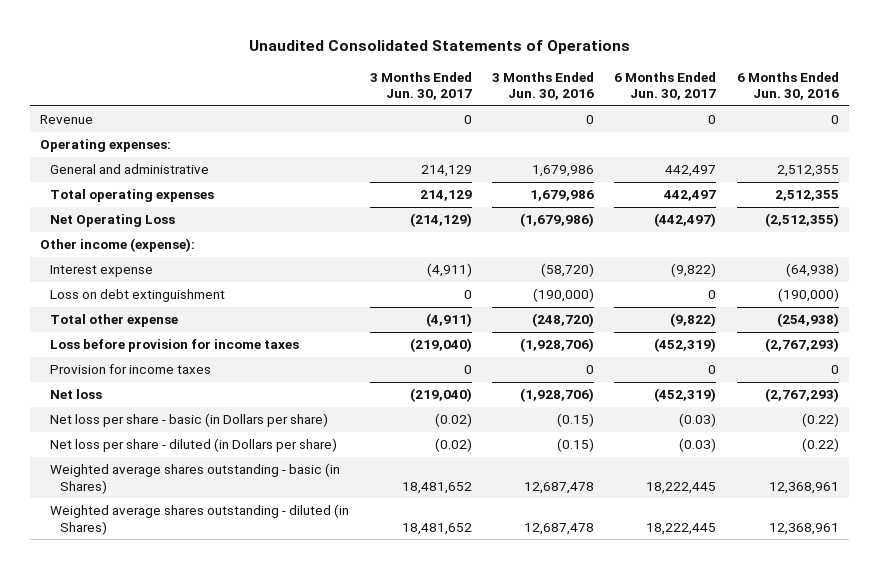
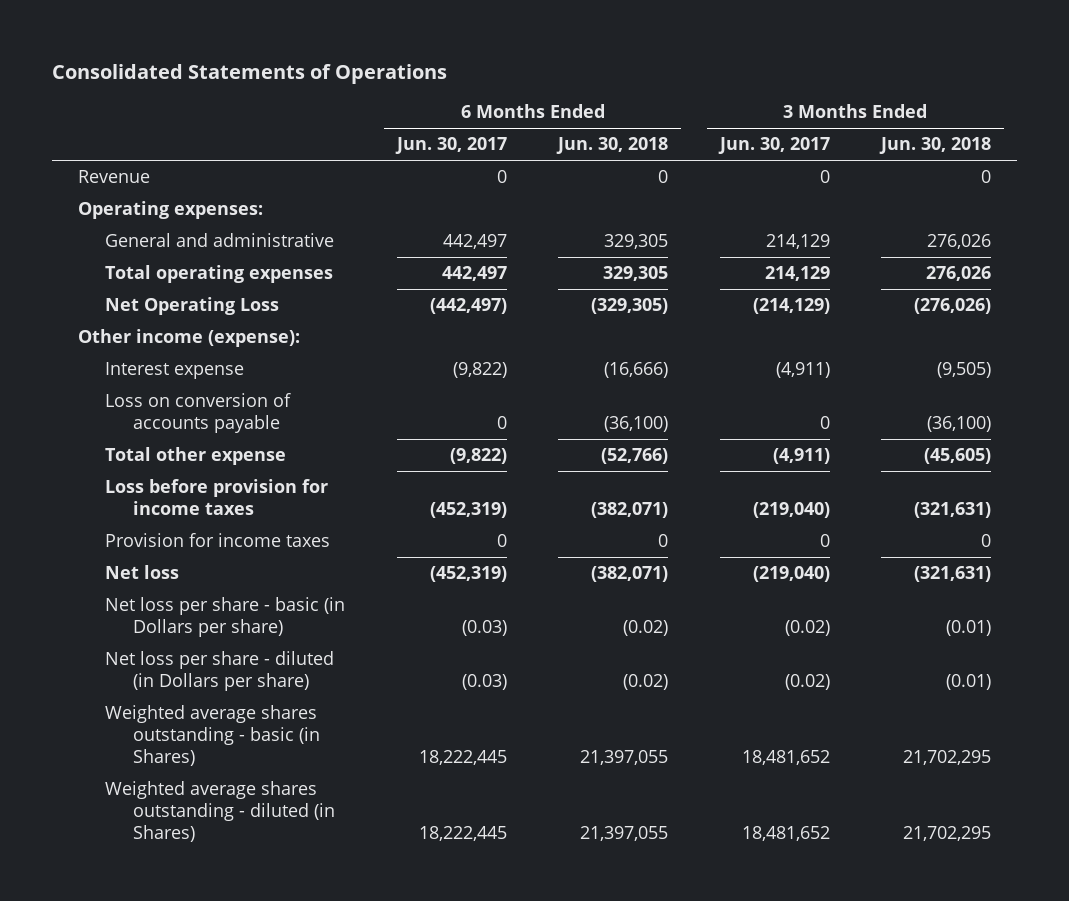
[248,40,630,55] Unaudited Consolidated Statements of Operations -> [52,64,448,85] Consolidated Statements of Operations
[492,71,595,101] 3 Months Ended Jun. 30, 2016 -> none
[736,71,839,101] 6 Months Ended Jun. 30, 2016 -> none
none -> [556,137,669,155] Jun. 30, 2018
none -> [879,137,992,155] Jun. 30, 2018
[50,289,226,303] Loss on debt extinguishment -> none
none -> [105,393,292,434] Loss on conversion of accounts payable

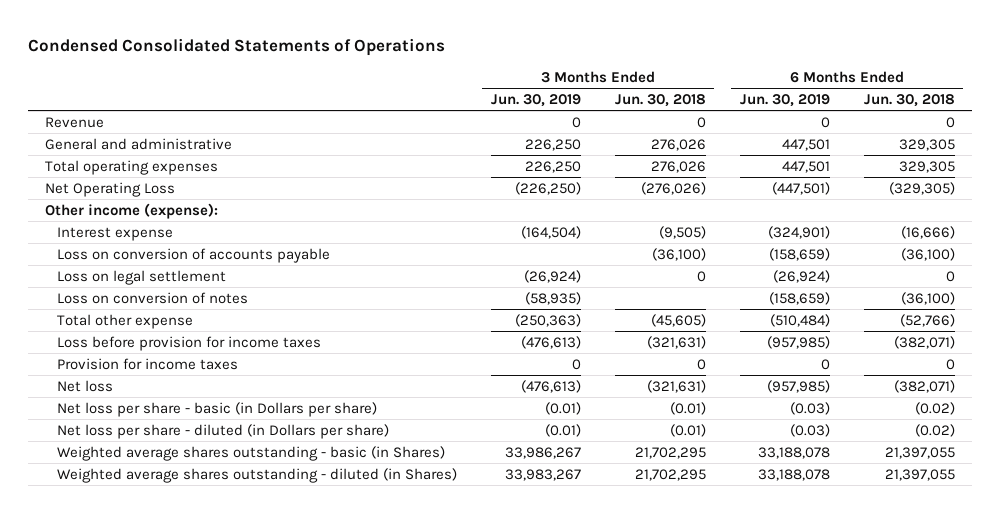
[52,64,448,85] Consolidated Statements of Operations -> [28,38,446,57] Condensed Consolidated Statements of Operations
[394,137,507,155] Jun. 30, 2017 -> none
[717,137,830,155] Jun. 30, 2017 -> none
none -> [490,94,581,108] Jun. 30, 2019
none -> [739,94,830,108] Jun. 30, 2019
[77,201,263,220] Operating expenses: -> none
none -> [56,269,226,285] Loss on legal settlement
none -> [56,291,248,304] Loss on conversion of notes

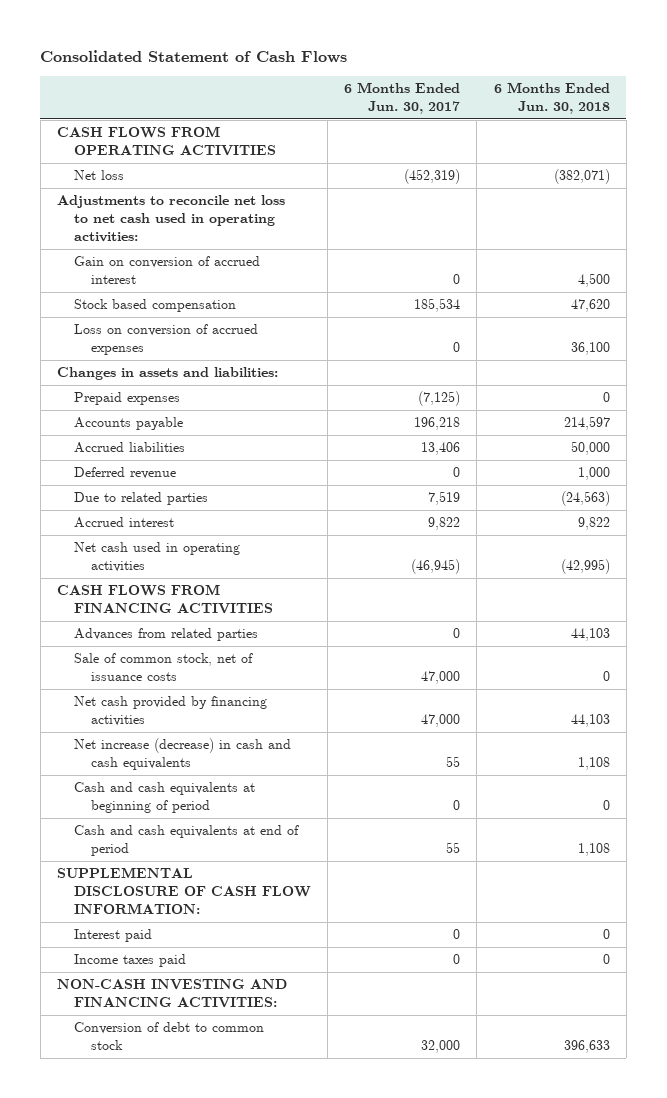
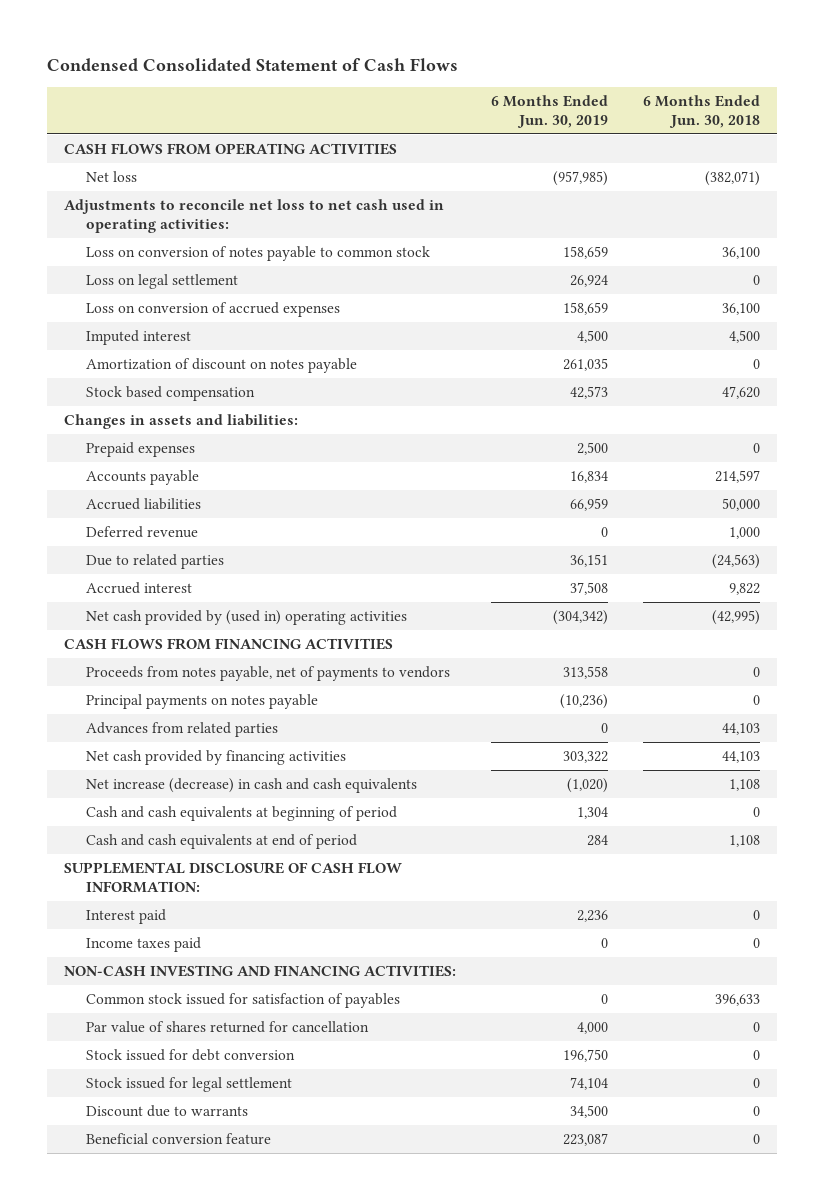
[40,49,348,63] Consolidated Statement of Cash Flows -> [46,58,458,72] Condensed Consolidated Statement of Cash Flows
[344,82,461,114] 6 Months Ended Jun. 30, 2017 -> none
none -> [491,94,609,128] 6 Months Ended Jun. 30, 2019
[74,256,261,285] Gain on conversion of accrued interest -> [85,246,430,262] Loss on conversion of notes payable to common stock
[577,273,610,288] 4,500 -> [721,247,760,260] 36,100
none -> [85,274,238,290] Loss on legal settlement
none -> [85,330,191,346] Imputed interest
none -> [85,358,357,374] Amortization of discount on notes payable
[74,299,237,313] Stock based compensation -> [85,386,255,402] Stock based compensation
[74,542,241,573] Net cash used in operating activities -> [85,610,407,626] Net cash provided by (used in) operating activities
none -> [85,666,450,682] Proceeds from notes payable, net of payments to vendors
none -> [85,694,318,710] Principal payments on notes payable
[74,653,254,682] Sale of common stock, net of issuance costs -> none
[74,1022,265,1051] Conversion of debt to common stock -> [85,993,400,1009] Common stock issued for satisfaction of payables
none -> [85,1021,369,1034] Par value of shares returned for cancellation
none -> [85,1049,295,1062] Stock issued for debt conversion
none -> [85,1077,292,1093] Stock issued for legal settlement
none -> [85,1105,248,1118] Discount due to warrants
none -> [85,1133,271,1146] Beneficial conversion feature

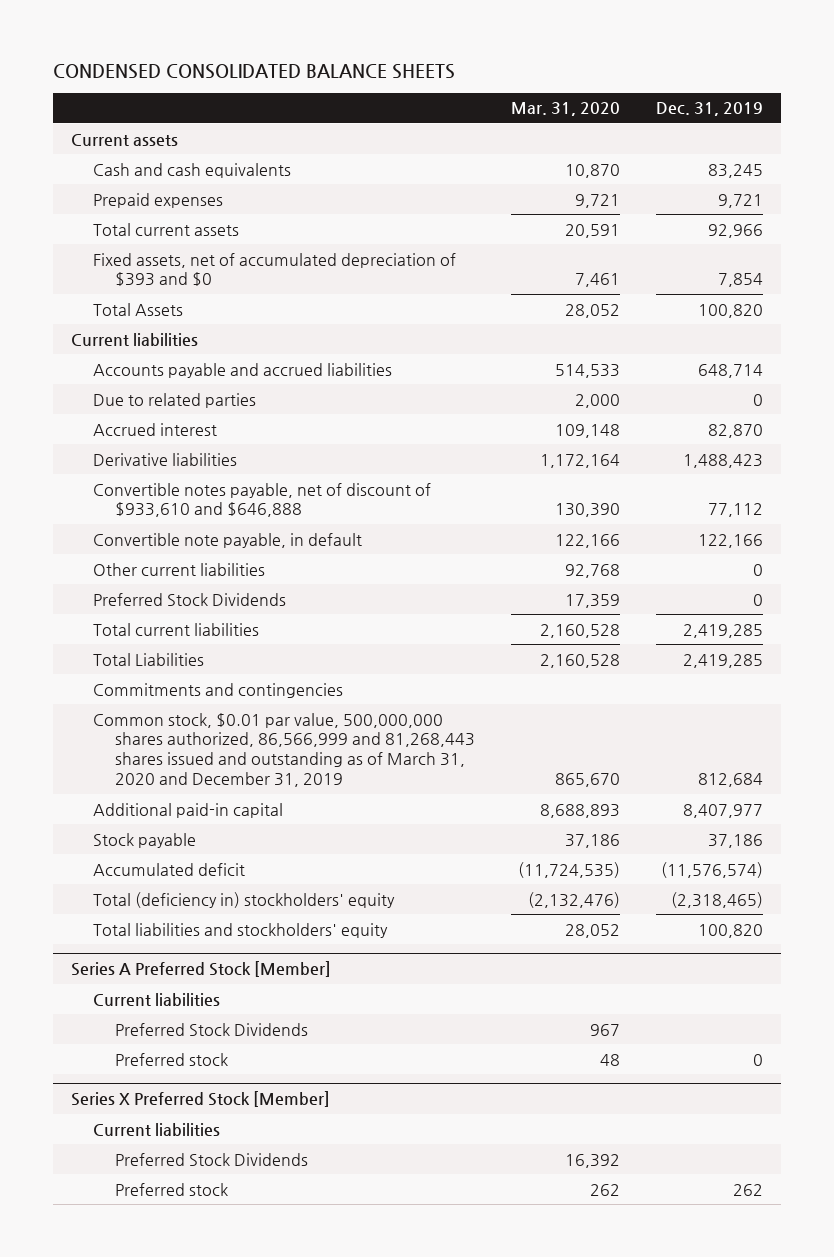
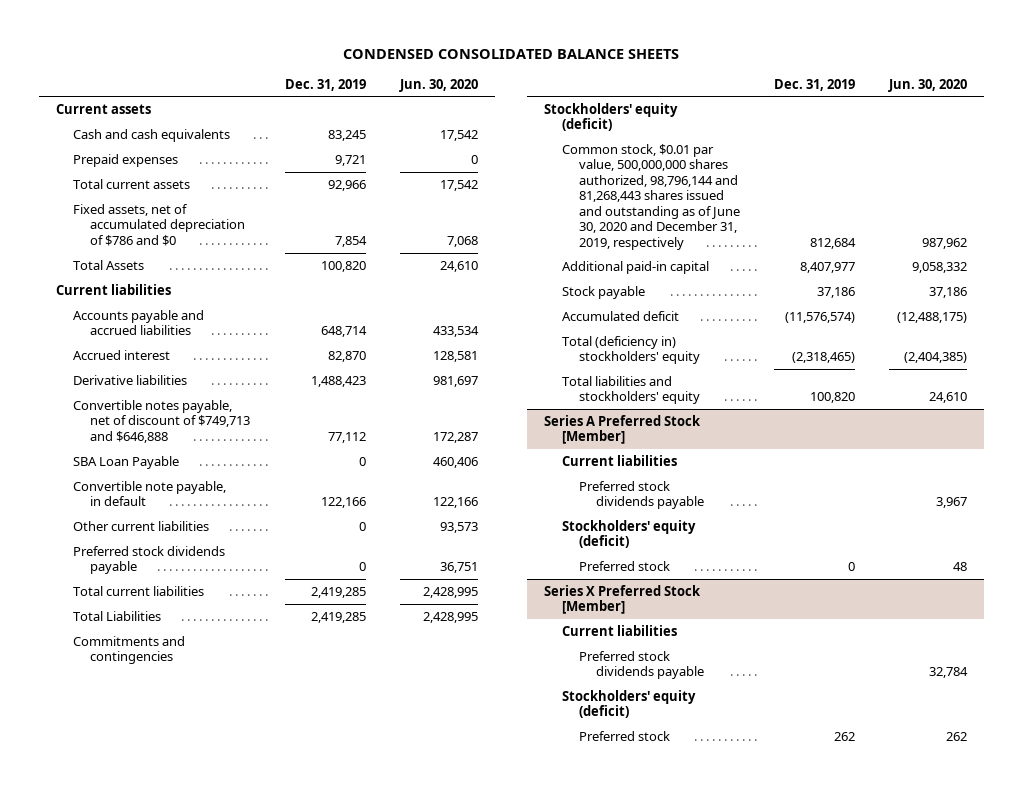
[510,102,620,117] Mar. 31, 2020 -> none
none -> [399,78,479,92] Jun. 30, 2020
[93,252,457,287] Fixed assets, net of accumulated depreciation of $393 and $0 -> [73,203,246,246] Fixed assets, net of accumulated depreciation of $786 and $0
[93,392,257,408] Due to related parties -> none
[93,482,432,518] Convertible notes payable, net of discount of $933,610 and $646,888 -> [73,399,251,443] Convertible notes payable, net of discount of $749,713 and $646,888
none -> [73,455,180,469] SBA Loan Payable
[93,592,287,606] Preferred Stock Dividends -> [73,545,226,575] Preferred stock dividends payable
none -> [544,102,679,132] Stockholders' equity (deficit)
[93,712,476,788] Common stock, $0.01 par value, 500,000,000 shares authorized, 86,566,999 and 81,268,443 shares issued and outstanding as of March 31, 2020 and December 31, 2019 -> [561,143,740,250] Common stock, $0.01 par value, 500,000,000 shares authorized, 98,796,144 and 81,268,443 shares issued and outstanding as of June 30, 2020 and December 31, 2019, respectively
[115,1022,309,1036] Preferred Stock Dividends -> [578,480,705,510] Preferred stock dividends payable
none -> [561,519,696,549] Stockholders' equity (deficit)
[115,1152,309,1166] Preferred Stock Dividends -> [578,650,705,680] Preferred stock dividends payable
none -> [561,689,696,719] Stockholders' equity (deficit)

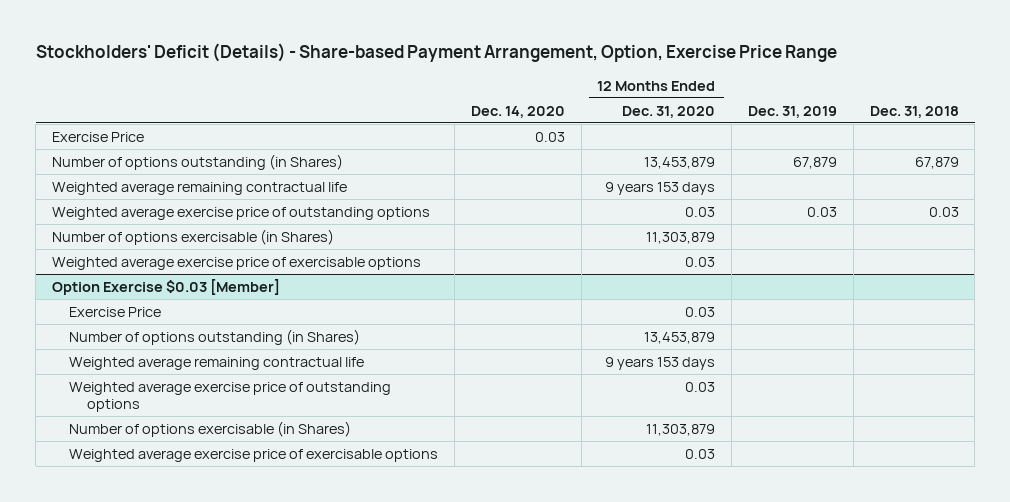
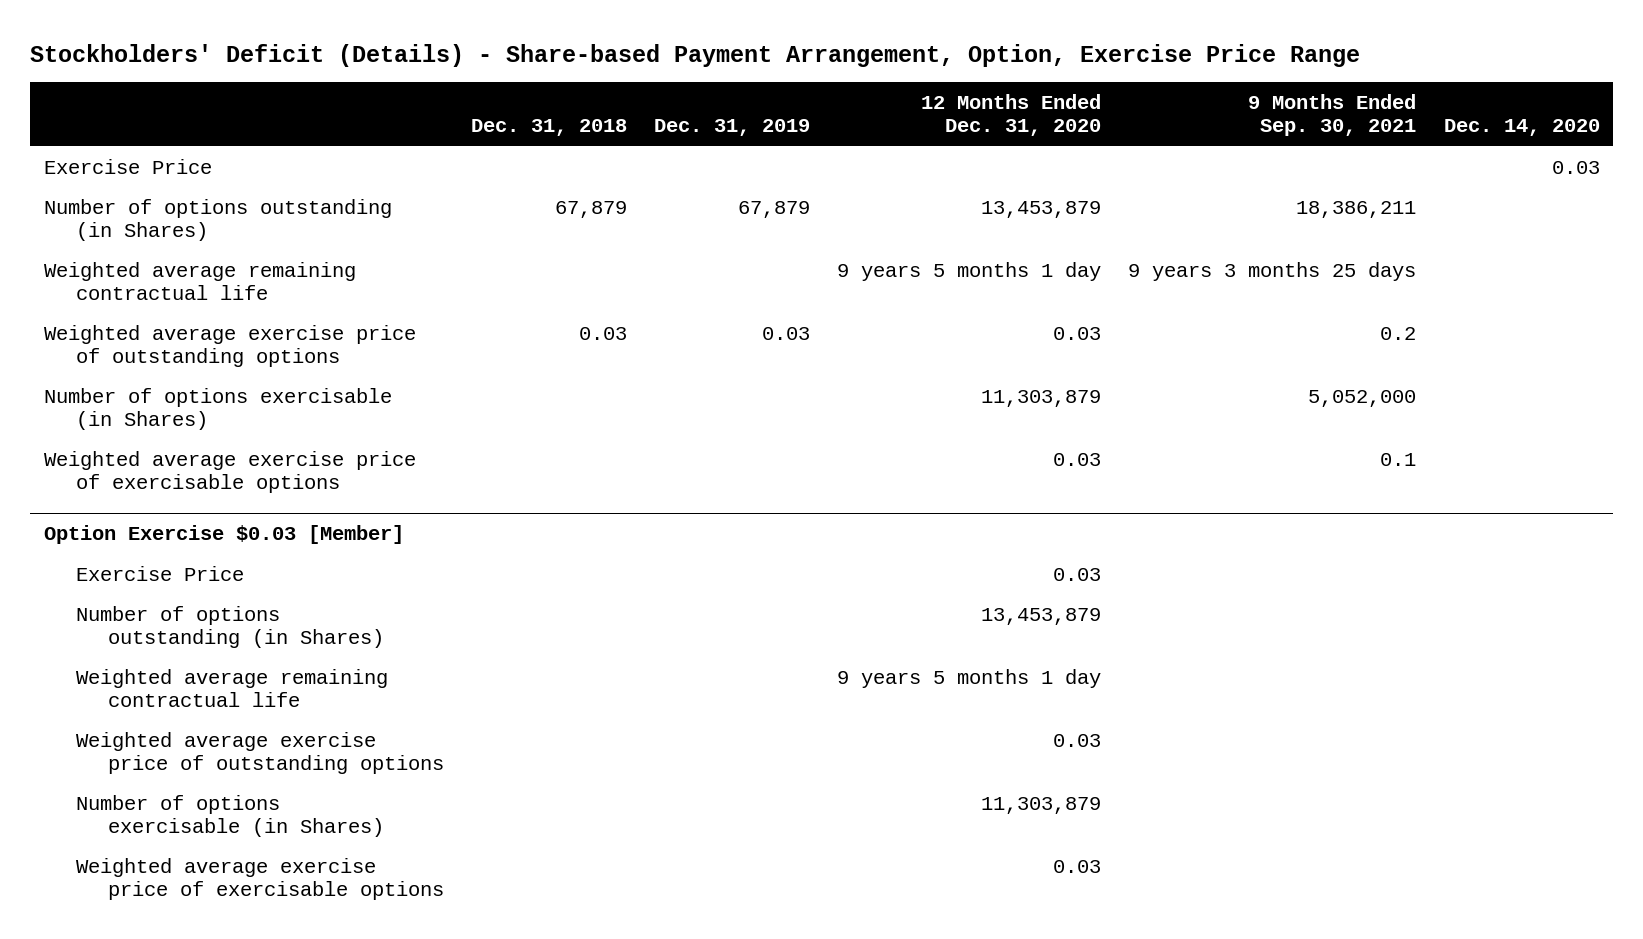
none -> [1248,93,1417,137] 9 Months Ended Sep. 30, 2021
[605,181,716,195] 9 years 153 days -> [837,261,1102,281] 9 years 5 months 1 day
[605,356,716,370] 9 years 153 days -> [837,668,1102,688] 9 years 5 months 1 day

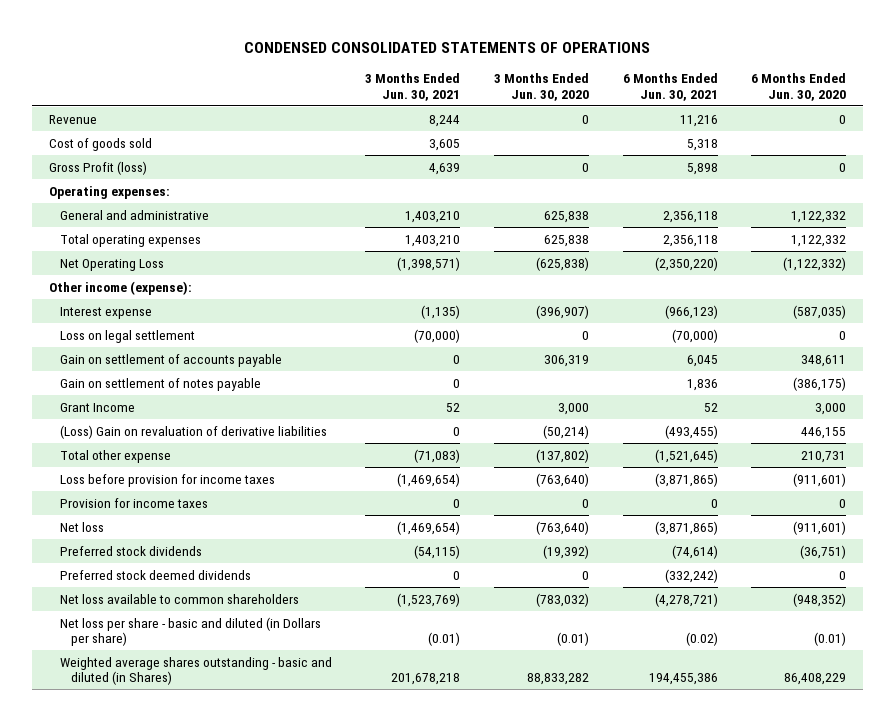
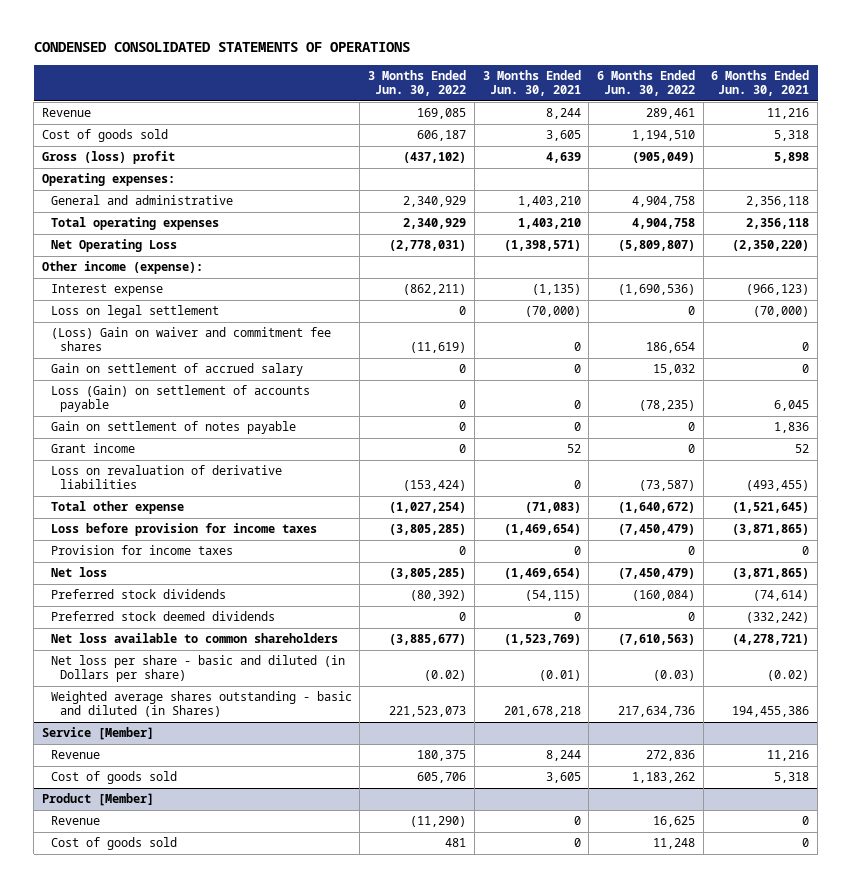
[494,73,590,101] 3 Months Ended Jun. 30, 2020 -> none
[751,73,847,101] 6 Months Ended Jun. 30, 2020 -> none
none -> [368,69,467,97] 3 Months Ended Jun. 30, 2022
none -> [597,69,696,97] 6 Months Ended Jun. 30, 2022
[48,160,147,175] Gross Profit (loss) -> [41,151,175,165] Gross (loss) profit
none -> [50,327,331,352] (Loss) Gain on waiver and commitment fee shares
none -> [50,363,303,377] Gain on settlement of accrued salary
[59,353,282,367] Gain on settlement of accounts payable -> [50,385,310,413] Loss (Gain) on settlement of accounts payable
[59,402,135,412] Grant Income -> [50,443,135,454] Grant income
[59,424,327,439] (Loss) Gain on revaluation of derivative liabilities -> [50,465,282,490] Loss on revaluation of derivative liabilities
none -> [41,727,154,741] Service [Member]
none -> [50,750,100,760] Revenue
none -> [50,771,177,785] Cost of goods sold
none -> [41,793,154,807] Product [Member]
none -> [50,816,100,826] Revenue
none -> [50,837,177,851] Cost of goods sold

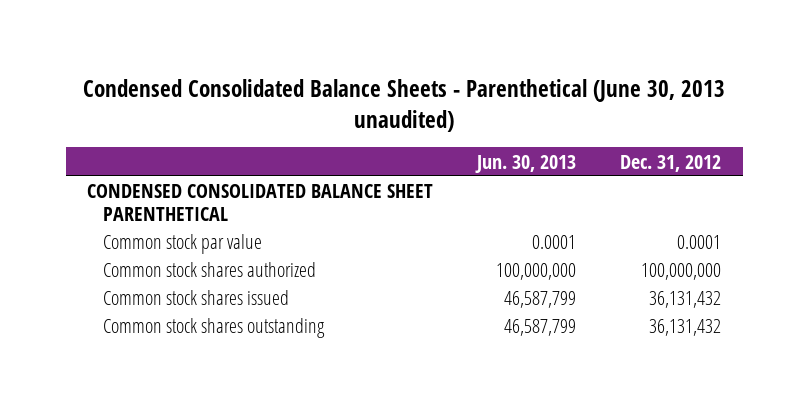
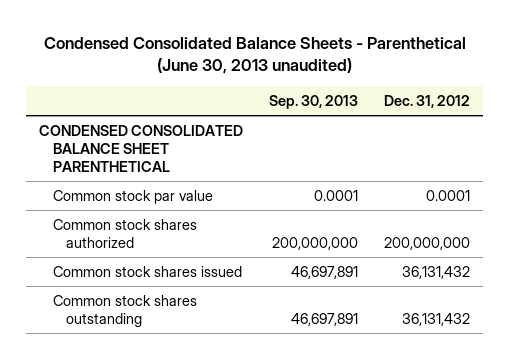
[475,154,577,173] Jun. 30, 2013 -> none
none -> [269,94,359,109] Sep. 30, 2013
[641,263,722,281] 100,000,000 -> [384,237,471,251] 200,000,000

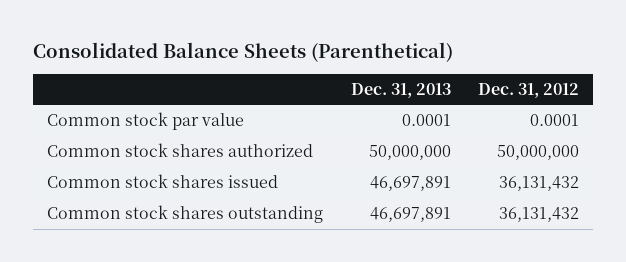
[43,36,466,75] Condensed Consolidated Balance Sheets - Parenthetical (June 30, 2013 unaudited) -> [33,41,454,62] Consolidated Balance Sheets (Parenthetical)
[269,94,359,109] Sep. 30, 2013 -> none
none -> [350,82,451,98] Dec. 31, 2013
[39,125,244,173] CONDENSED CONSOLIDATED BALANCE SHEET PARENTHETICAL -> none
[384,237,471,251] 200,000,000 -> [497,145,580,161] 50,000,000

